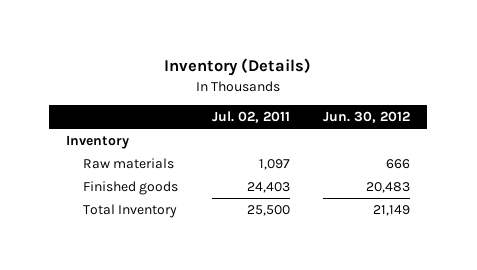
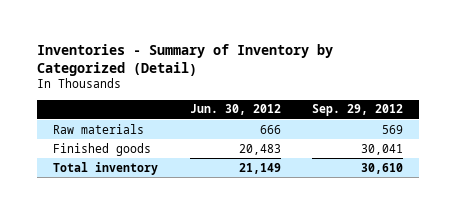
[164,58,312,77] Inventory (Details) -> [36,43,333,76] Inventories - Summary of Inventory by Categorized (Detail)
[211,111,290,124] Jul. 02, 2011 -> none
none -> [312,104,404,117] Sep. 29, 2012
[66,135,130,150] Inventory -> none
[83,204,178,219] Total Inventory -> [52,161,158,175] Total inventory

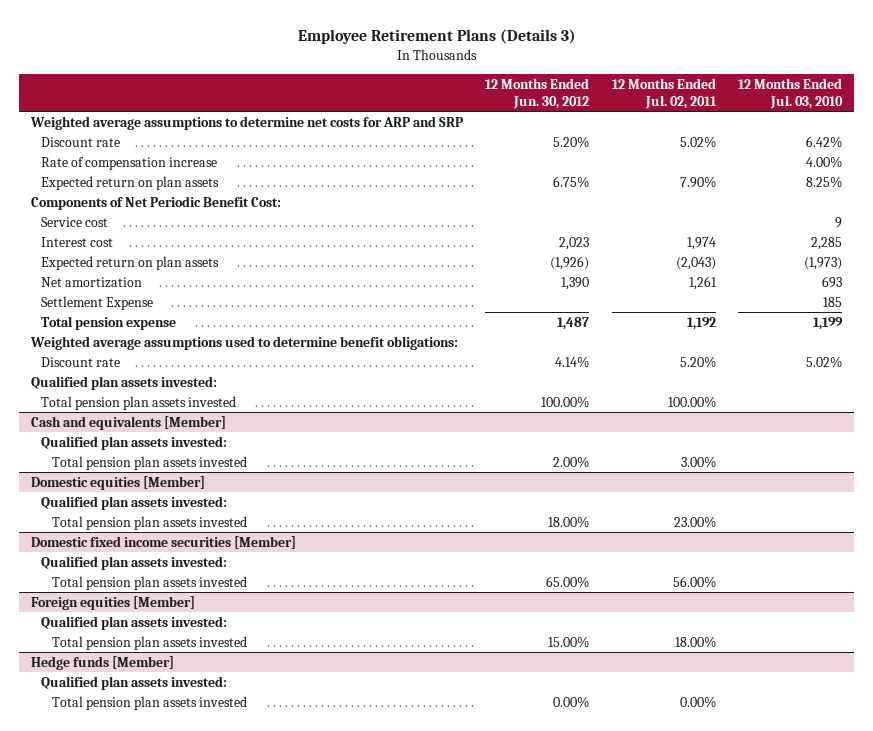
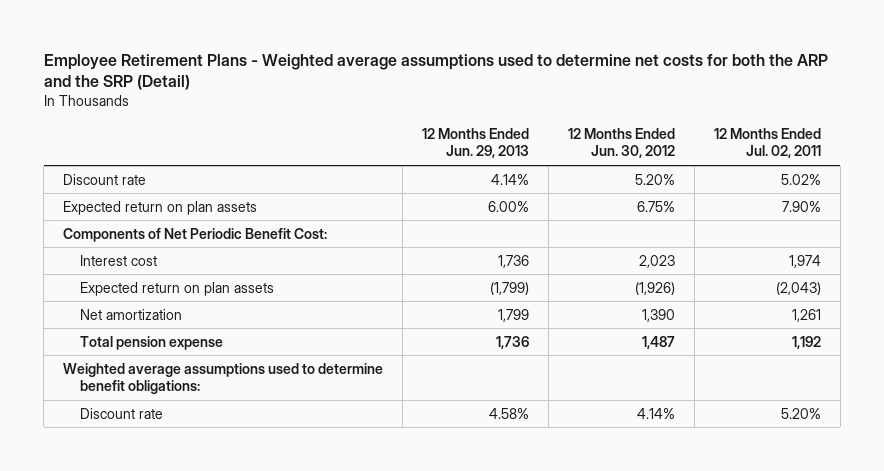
[297,29,576,45] Employee Retirement Plans (Details 3) -> [43,53,828,91] Employee Retirement Plans - Weighted average assumptions used to determine net costs for both the ARP and the SRP (Detail)
[738,77,844,109] 12 Months Ended Jul. 03, 2010 -> none
none -> [422,128,530,159] 12 Months Ended Jun. 29, 2013
[29,115,464,130] Weighted average assumptions to determine net costs for ARP and SRP -> none
[41,156,218,170] Rate of compensation increase -> none
[41,216,109,227] Service cost -> none
[41,295,154,310] Settlement Expense -> none
[30,375,217,390] Qualified plan assets invested: -> none
[41,395,237,410] Total pension plan assets invested -> none
[30,415,226,430] Cash and equivalents [Member] -> none
[41,435,228,450] Qualified plan assets invested: -> none
[52,455,248,470] Total pension plan assets invested -> none
[30,475,205,490] Domestic equities [Member] -> none
[41,495,228,510] Qualified plan assets invested: -> none
[52,515,248,530] Total pension plan assets invested -> none
[30,535,296,549] Domestic fixed income securities [Member] -> none
[41,555,228,570] Qualified plan assets invested: -> none
[52,575,248,590] Total pension plan assets invested -> none
[30,595,195,610] Foreign equities [Member] -> none
[41,615,228,630] Qualified plan assets invested: -> none
[52,635,248,650] Total pension plan assets invested -> none
[30,655,174,670] Hedge funds [Member] -> none
[41,675,228,690] Qualified plan assets invested: -> none
[52,695,248,710] Total pension plan assets invested -> none

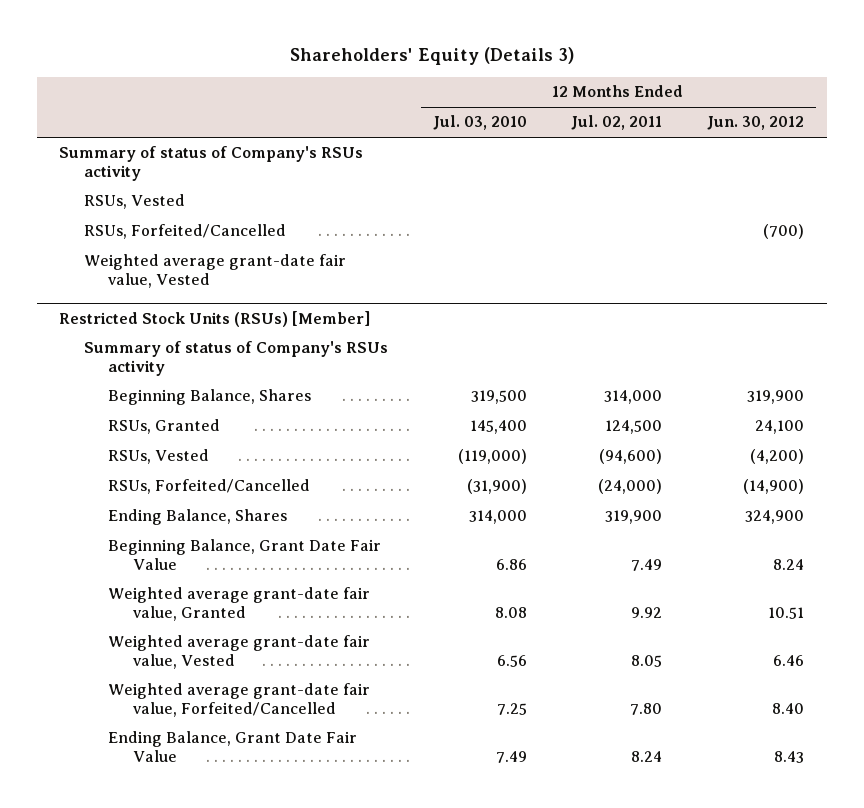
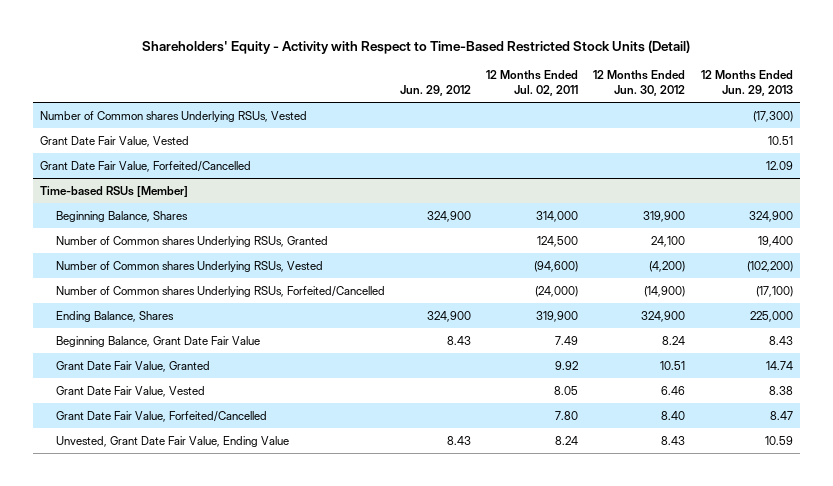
[289,47,574,66] Shareholders' Equity (Details 3) -> [142,39,691,54] Shareholders' Equity - Activity with Respect to Time-Based Restricted Stock Units (Detail)
[432,115,527,131] Jul. 03, 2010 -> none
none -> [400,85,472,97] Jun. 29, 2012
none -> [700,70,793,97] 12 Months Ended Jun. 29, 2013
[59,146,364,181] Summary of status of Company's RSUs activity -> none
[83,224,286,240] RSUs, Forfeited/Cancelled -> none
[59,310,371,327] Restricted Stock Units (RSUs) [Member] -> none
[83,341,388,376] Summary of status of Company's RSUs activity -> none
[83,194,185,210] RSUs, Vested -> [40,110,308,122] Number of Common shares Underlying RSUs, Vested
[83,254,346,288] Weighted average grant-date fair value, Vested -> [40,135,190,147] Grant Date Fair Value, Vested
none -> [40,160,252,172] Grant Date Fair Value, Forfeited/Cancelled
none -> [40,185,189,197] Time-based RSUs [Member]
[108,419,221,435] RSUs, Granted -> [56,235,329,247] Number of Common shares Underlying RSUs, Granted
[108,449,210,465] RSUs, Vested -> [56,260,324,272] Number of Common shares Underlying RSUs, Vested
[108,479,311,495] RSUs, Forfeited/Cancelled -> [56,285,386,297] Number of Common shares Underlying RSUs, Forfeited/Cancelled
[108,587,371,621] Weighted average grant-date fair value, Granted -> [56,360,211,372] Grant Date Fair Value, Granted
[108,635,371,669] Weighted average grant-date fair value, Vested -> [56,385,206,397] Grant Date Fair Value, Vested
[108,683,371,717] Weighted average grant-date fair value, Forfeited/Cancelled -> [56,410,268,422] Grant Date Fair Value, Forfeited/Cancelled
[108,731,358,762] Ending Balance, Grant Date Fair Value -> [56,435,290,447] Unvested, Grant Date Fair Value, Ending Value

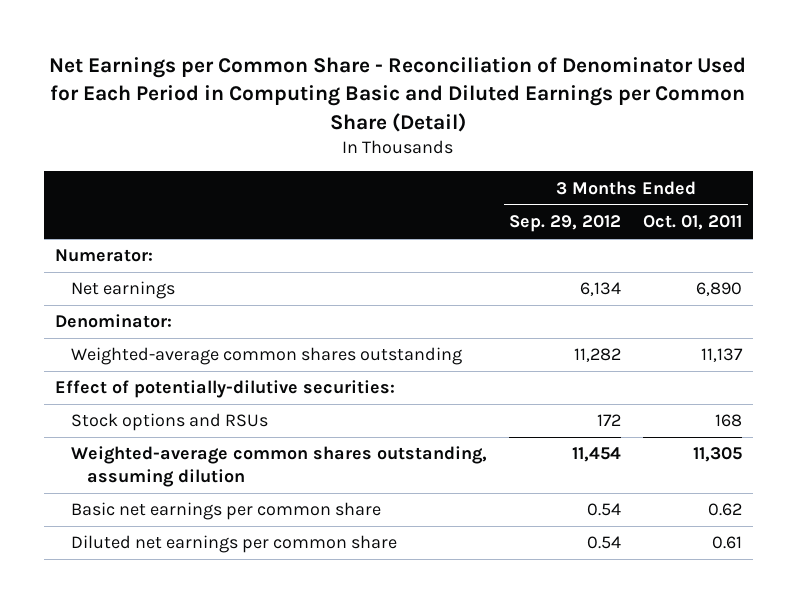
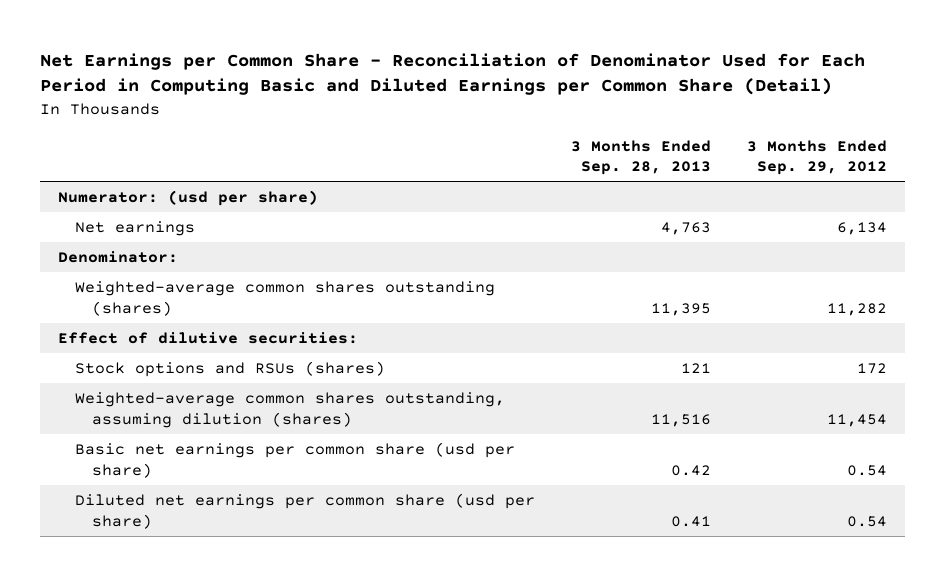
[643,215,743,231] Oct. 01, 2011 -> none
none -> [570,139,711,176] 3 Months Ended Sep. 28, 2013
[54,249,153,263] Numerator: -> [57,190,318,207] Numerator: (usd per share)
[71,347,463,366] Weighted-average common shares outstanding -> [74,281,495,316] Weighted-average common shares outstanding (shares)
[54,380,395,399] Effect of potentially-dilutive securities: -> [57,332,358,345] Effect of dilutive securities:
[71,413,269,432] Stock options and RSUs -> [74,361,385,378] Stock options and RSUs (shares)
[71,446,488,488] Weighted-average common shares outstanding, assuming dilution -> [74,392,505,428] Weighted-average common shares outstanding, assuming dilution (shares)
[71,502,382,521] Basic net earnings per common share -> [74,442,515,478] Basic net earnings per common share (usd per share)
[71,535,398,554] Diluted net earnings per common share -> [74,493,535,529] Diluted net earnings per common share (usd per share)

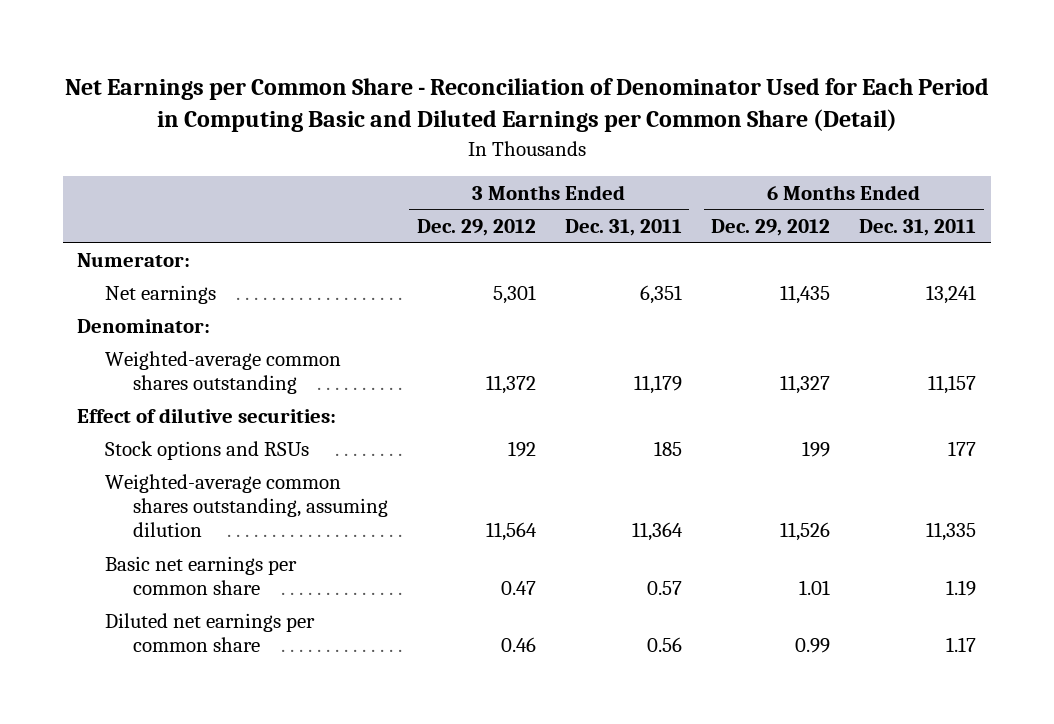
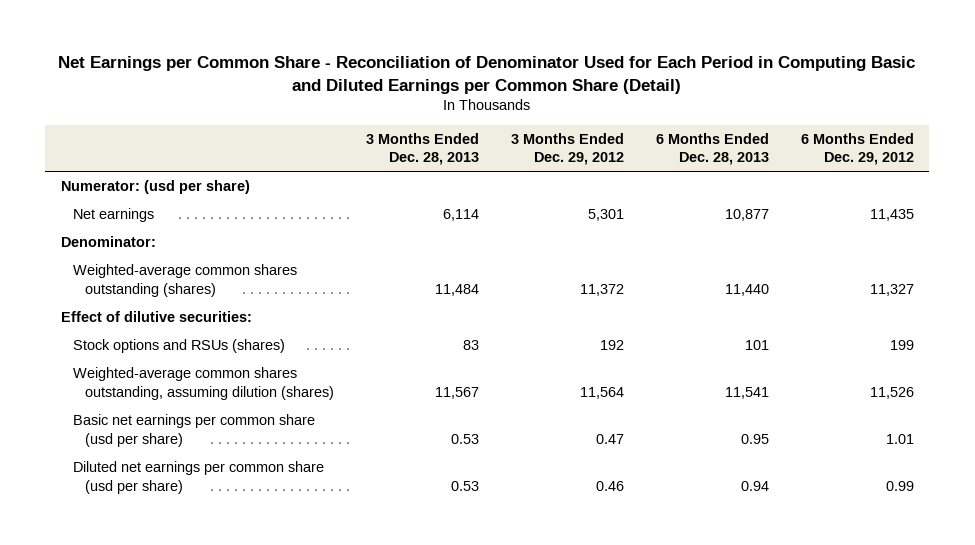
[564,219,682,237] Dec. 31, 2011 -> none
[859,219,977,237] Dec. 31, 2011 -> none
none -> [366,132,480,166] 3 Months Ended Dec. 28, 2013
none -> [655,132,769,166] 6 Months Ended Dec. 28, 2013
[77,252,191,267] Numerator: -> [61,180,251,195] Numerator: (usd per share)
[104,350,341,394] Weighted-average common shares outstanding -> [73,264,298,297] Weighted-average common shares outstanding (shares)
[104,440,309,460] Stock options and RSUs -> [73,339,286,354] Stock options and RSUs (shares)
[104,473,388,538] Weighted-average common shares outstanding, assuming dilution -> [73,367,335,400] Weighted-average common shares outstanding, assuming dilution (shares)
[104,555,297,595] Basic net earnings per common share -> [73,414,316,447] Basic net earnings per common share (usd per share)
[104,612,315,652] Diluted net earnings per common share -> [73,461,325,494] Diluted net earnings per common share (usd per share)

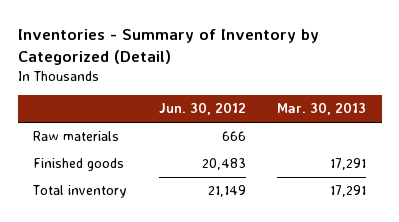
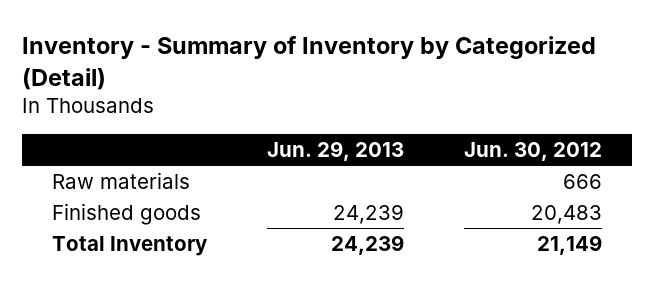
[17,28,319,65] Inventories - Summary of Inventory by Categorized (Detail) -> [22,35,597,90] Inventory - Summary of Inventory by Categorized (Detail)
[276,102,366,116] Mar. 30, 2013 -> none
none -> [266,141,404,162] Jun. 29, 2013
[32,185,128,199] Total inventory -> [52,236,209,257] Total Inventory

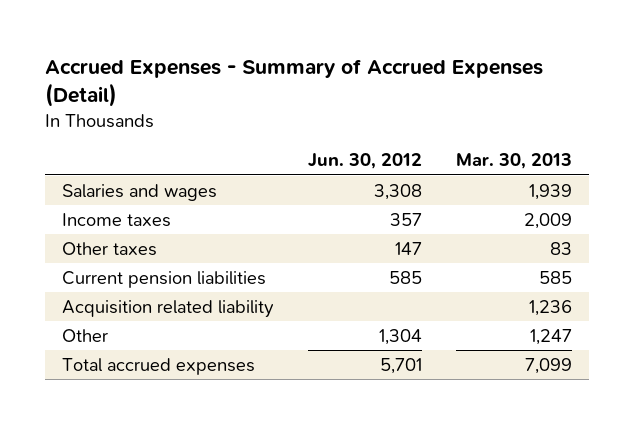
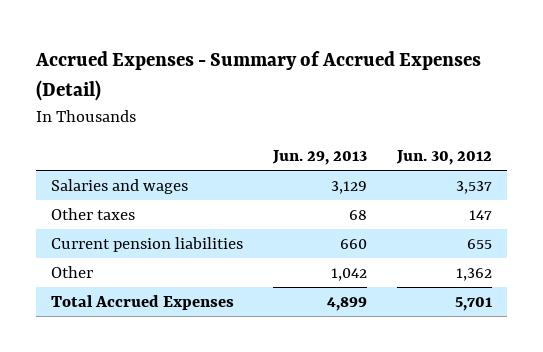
[456,153,573,170] Mar. 30, 2013 -> none
none -> [271,150,367,166] Jun. 29, 2013
[62,212,172,227] Income taxes -> none
[374,183,423,200] 3,308 -> [455,181,492,195] 3,537
[62,299,275,318] Acquisition related liability -> none
[389,270,423,284] 585 -> [466,239,492,250] 655
[379,328,423,345] 1,304 -> [455,268,492,282] 1,362
[62,357,256,375] Total accrued expenses -> [51,295,235,311] Total Accrued Expenses

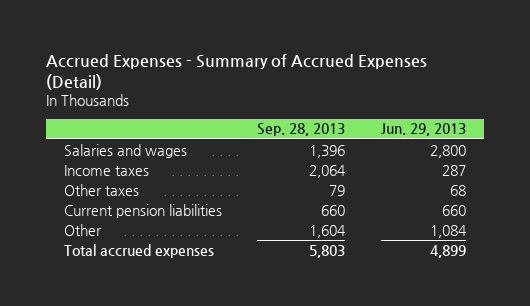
[395,150,492,166] Jun. 30, 2012 -> none
none -> [257,123,346,137] Sep. 28, 2013
[330,181,367,195] 3,129 -> [430,144,467,158] 2,800
none -> [63,164,149,176] Income taxes
[330,268,367,282] 1,042 -> [430,224,468,238] 1,084
[51,295,235,311] Total Accrued Expenses -> [63,243,214,258] Total accrued expenses

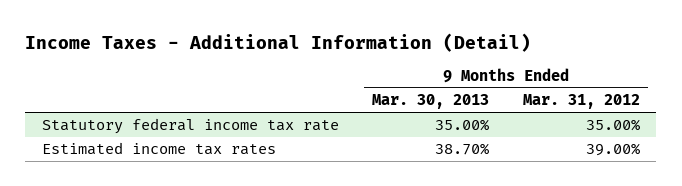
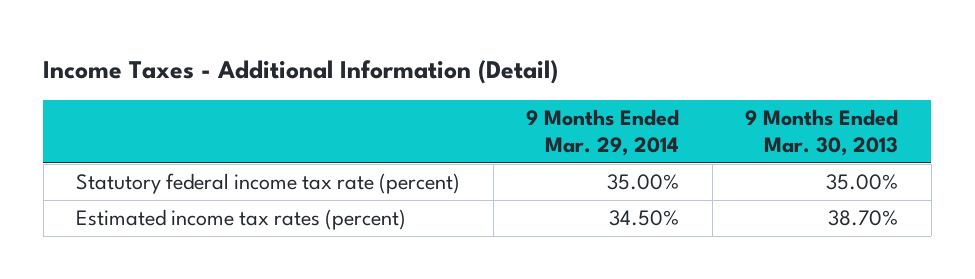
[522,94,640,110] Mar. 31, 2012 -> none
none -> [526,108,680,157] 9 Months Ended Mar. 29, 2014
[41,118,339,135] Statutory federal income tax rate -> [76,173,461,195] Statutory federal income tax rate (percent)
[41,142,276,156] Estimated income tax rates -> [76,209,407,231] Estimated income tax rates (percent)

